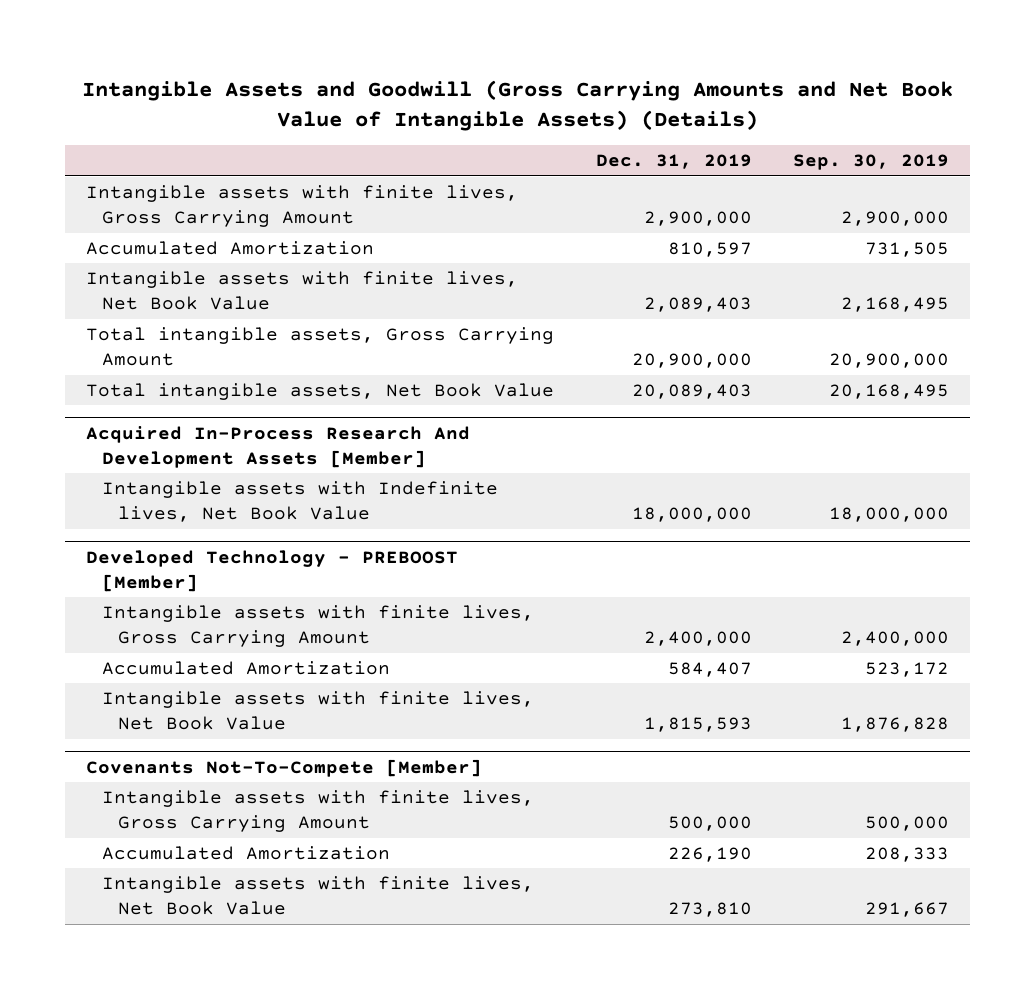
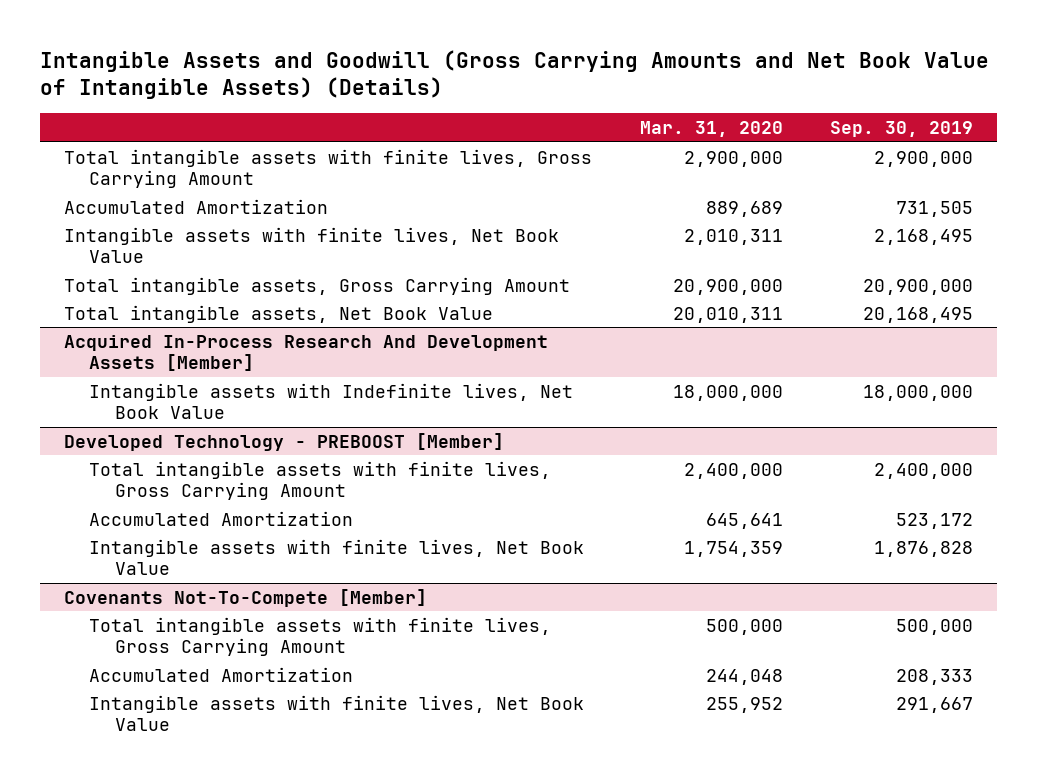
[595,154,752,170] Dec. 31, 2019 -> none
none -> [639,120,783,137] Mar. 31, 2020
[86,184,519,228] Intangible assets with finite lives, Gross Carrying Amount -> [63,148,592,189] Total intangible assets with finite lives, Gross Carrying Amount
[102,604,535,648] Intangible assets with finite lives, Gross Carrying Amount -> [89,460,552,501] Total intangible assets with finite lives, Gross Carrying Amount
[102,789,535,833] Intangible assets with finite lives, Gross Carrying Amount -> [89,616,552,657] Total intangible assets with finite lives, Gross Carrying Amount

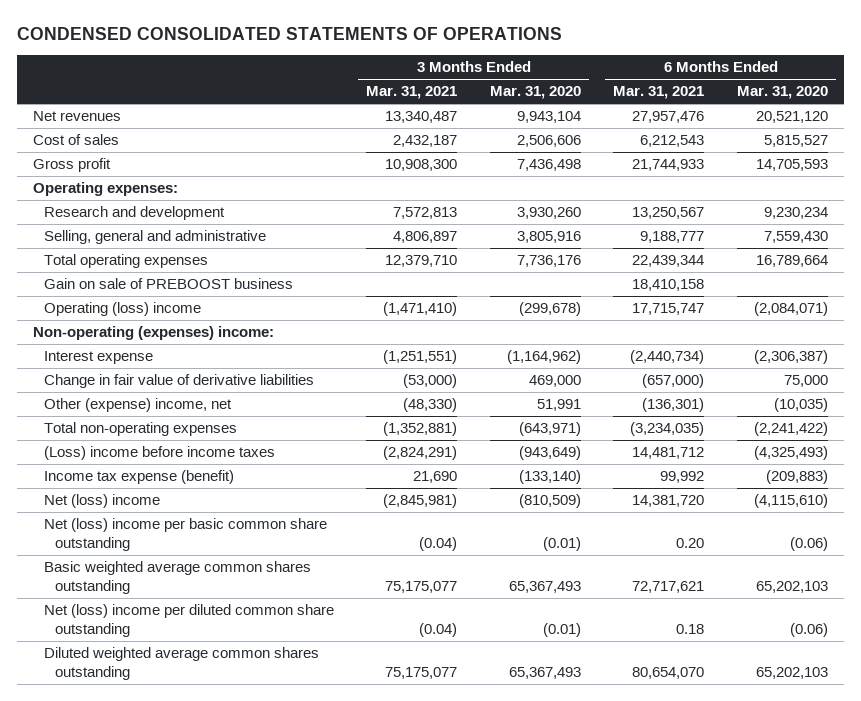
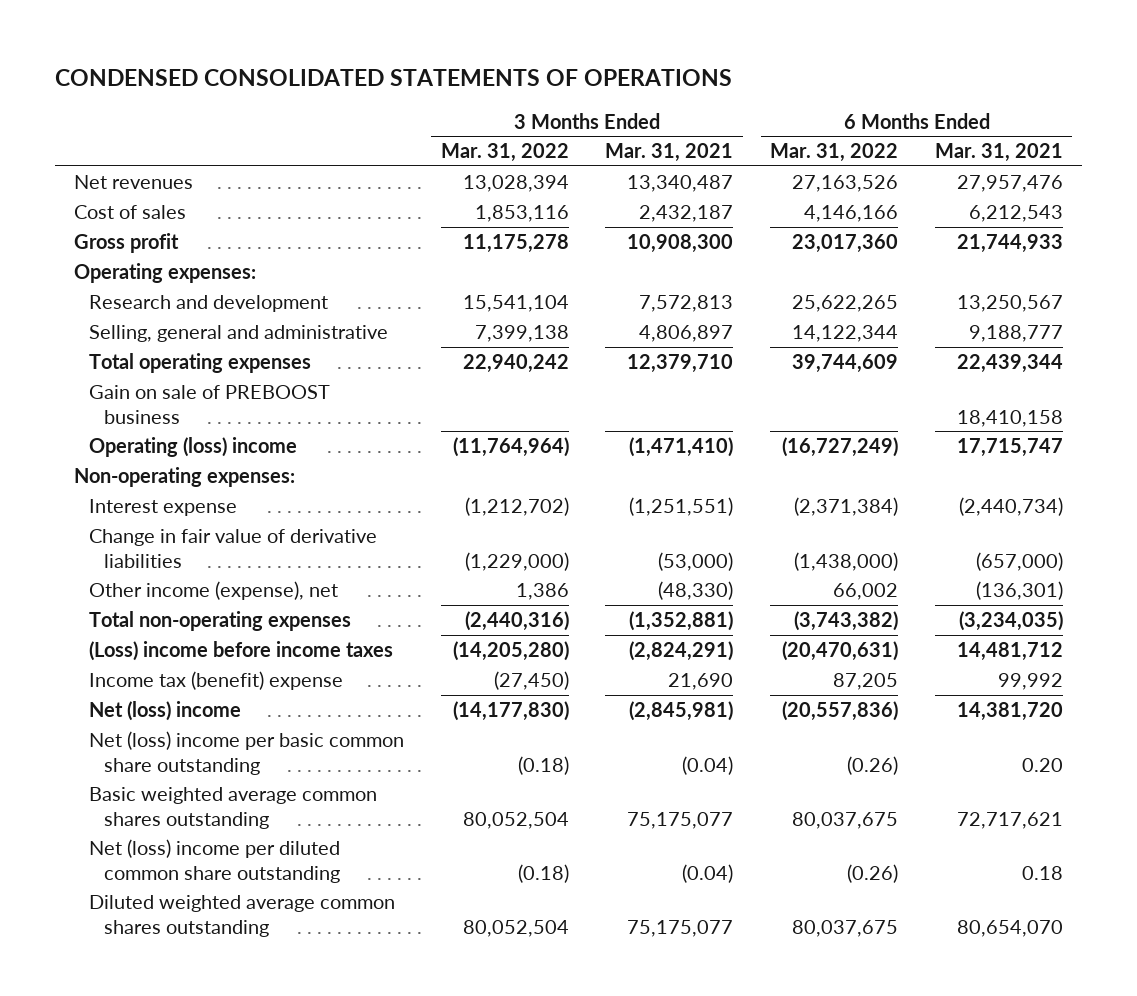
[489,86,581,100] Mar. 31, 2020 -> none
[736,86,828,100] Mar. 31, 2020 -> none
none -> [440,143,569,163] Mar. 31, 2022
none -> [770,143,899,163] Mar. 31, 2022
[32,326,274,341] Non-operating (expenses) income: -> [73,467,295,488] Non-operating expenses:
[43,398,232,413] Other (expense) income, net -> [88,581,338,601] Other income (expense), net
[43,470,234,485] Income tax expense (benefit) -> [88,671,343,691] Income tax (benefit) expense

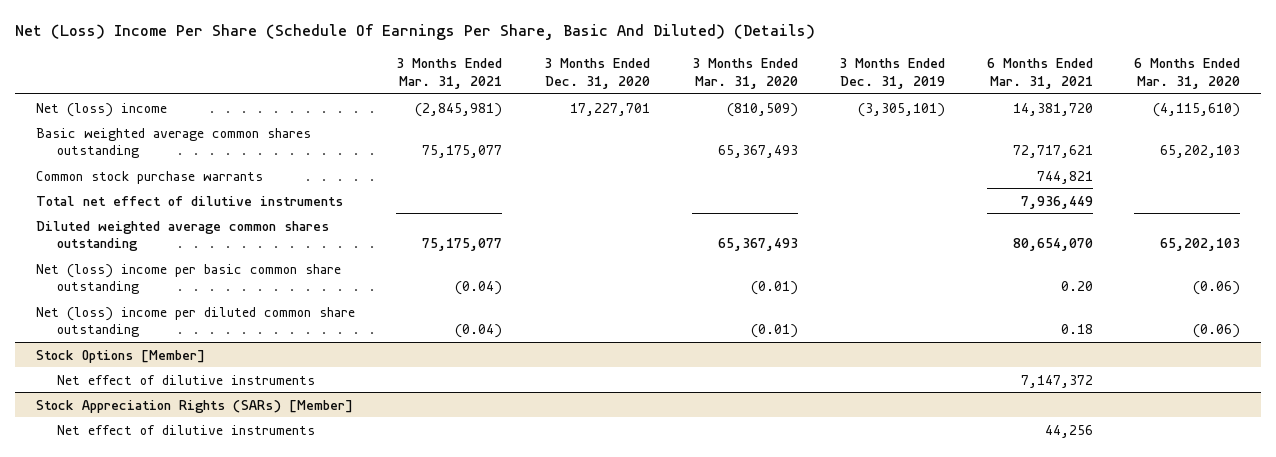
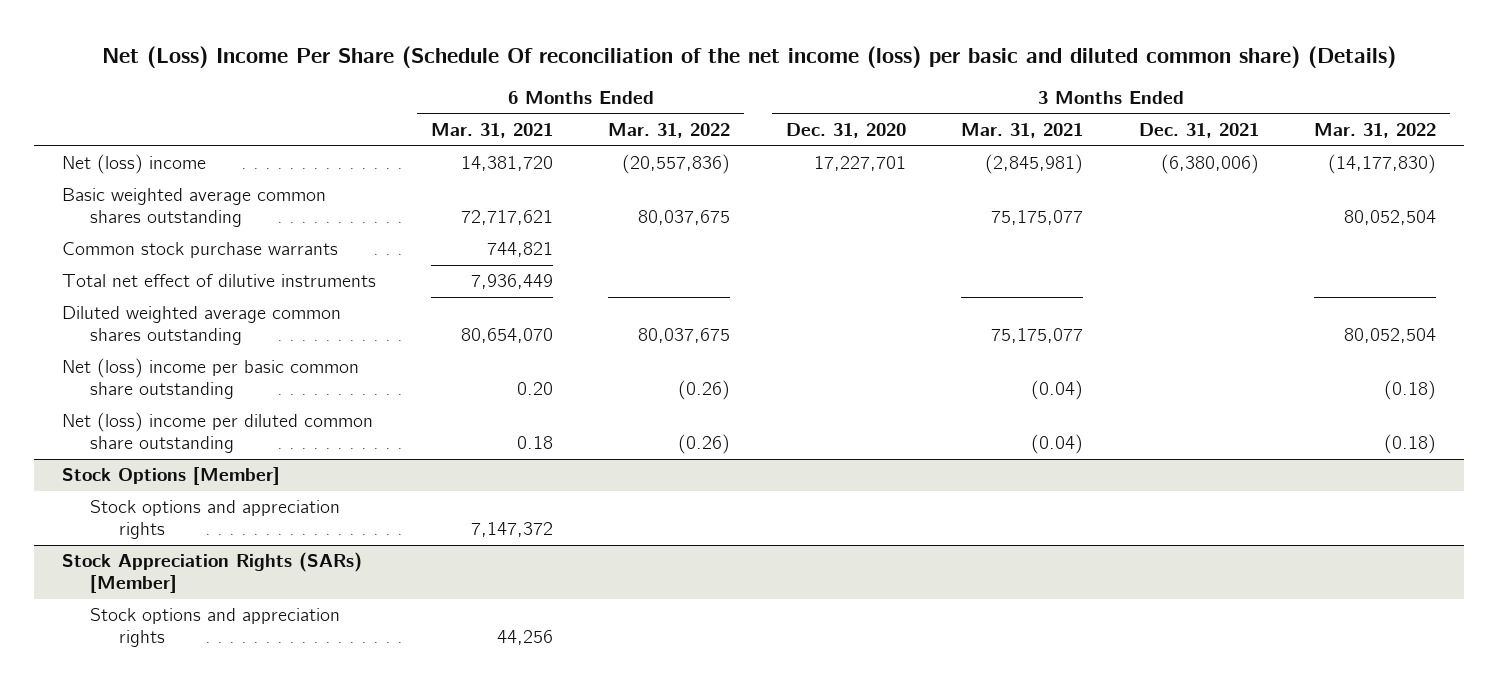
[14,24,815,41] Net (Loss) Income Per Share (Schedule Of Earnings Per Share, Basic And Diluted) (Details) -> [101,45,1396,68] Net (Loss) Income Per Share (Schedule Of reconciliation of the net income (loss) per basic and diluted common share) (Details)
[691,57,798,89] 3 Months Ended Mar. 31, 2020 -> none
[839,57,946,89] 3 Months Ended Dec. 31, 2019 -> none
[1134,57,1241,89] 6 Months Ended Mar. 31, 2020 -> none
none -> [608,122,731,138] Mar. 31, 2022
none -> [1138,122,1259,138] Dec. 31, 2021
none -> [1313,122,1436,138] Mar. 31, 2022
[57,374,316,385] Net effect of dilutive instruments -> [90,500,341,539] Stock options and appreciation rights
[57,424,316,435] Net effect of dilutive instruments -> [90,608,341,647] Stock options and appreciation rights

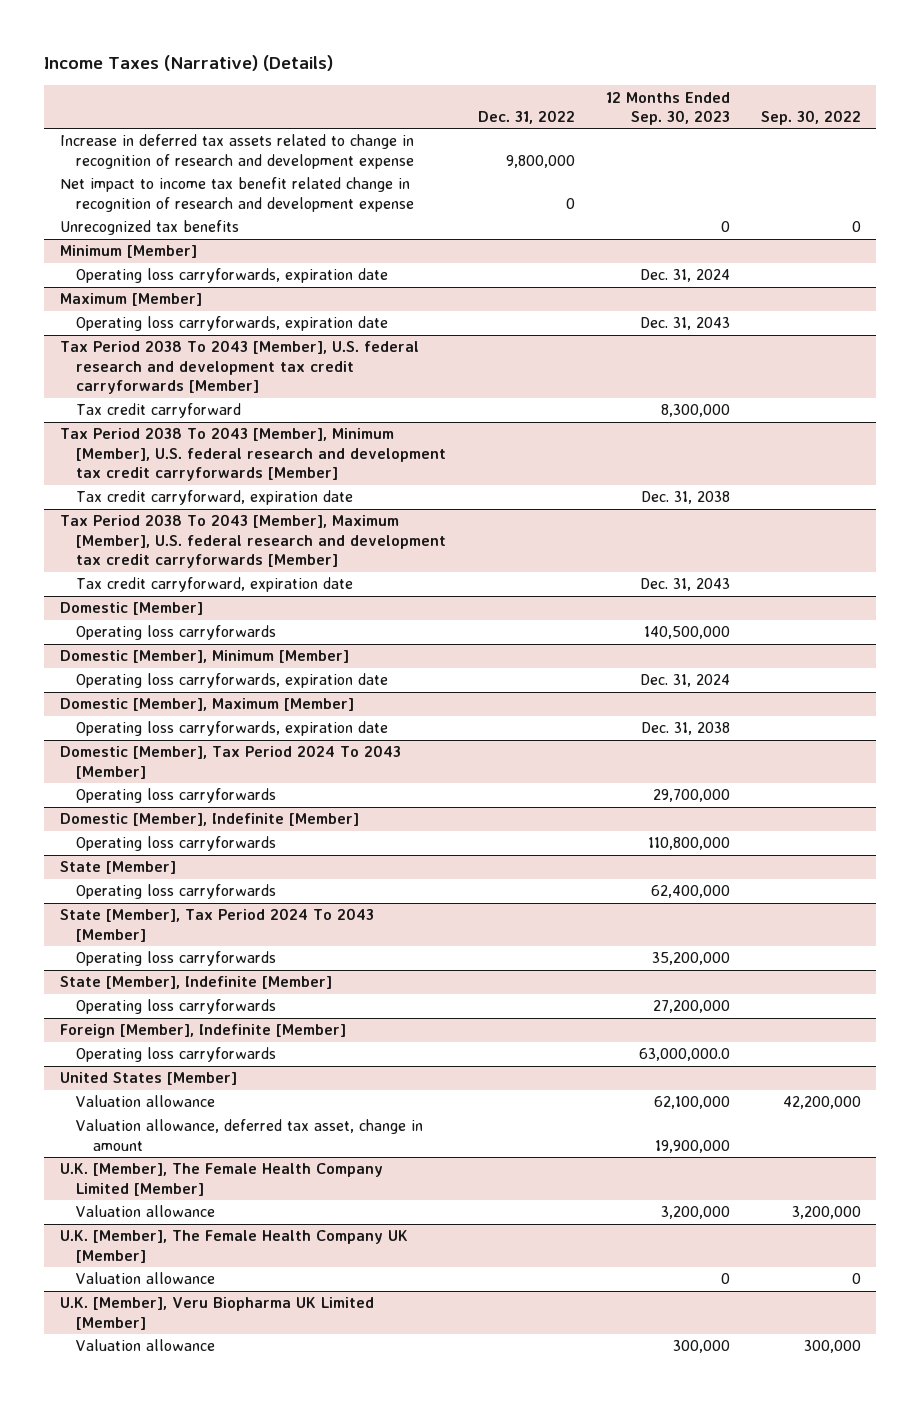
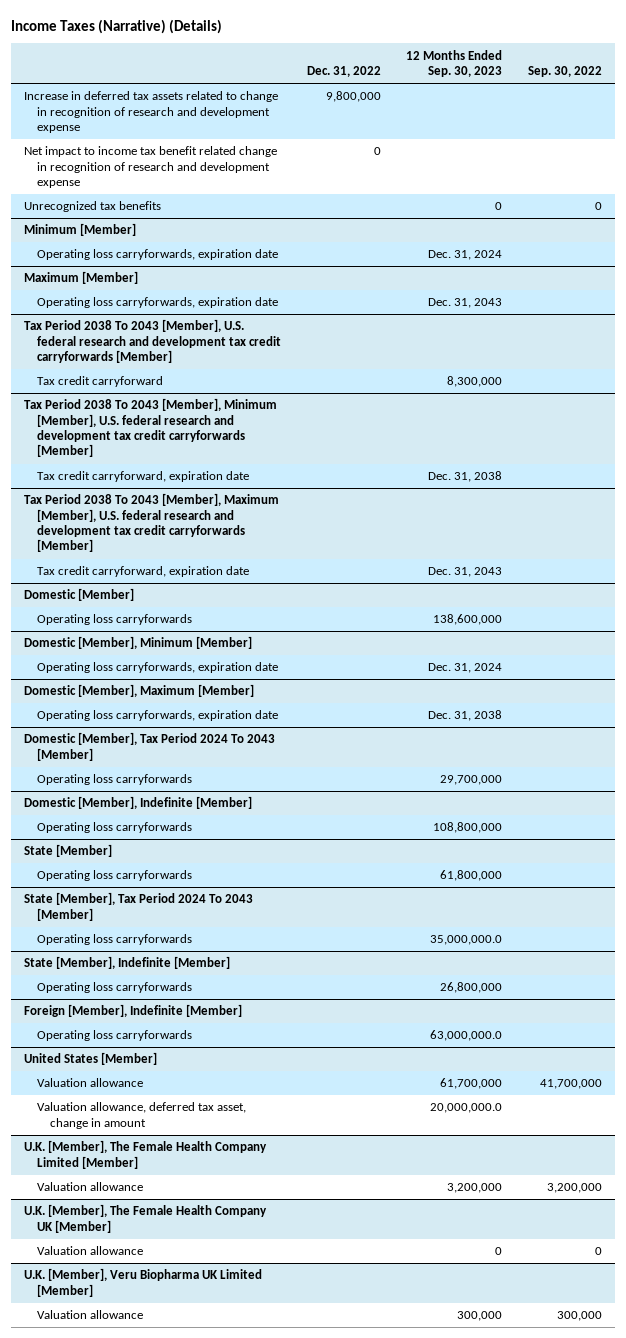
[643,626,730,640] 140,500,000 -> [433,614,503,626] 138,600,000
[647,837,730,851] 110,800,000 -> [433,822,503,834] 108,800,000
[650,885,730,899] 62,400,000 -> [440,870,503,882] 61,800,000
[651,952,730,966] 35,200,000 -> [430,935,503,946] 35,000,000.0
[652,1000,730,1014] 27,200,000 -> [440,982,503,994] 26,800,000
[653,1096,730,1110] 62,100,000 -> [440,1078,503,1090] 61,700,000
[782,1096,861,1110] 42,200,000 -> [539,1079,602,1090] 41,700,000
[654,1139,730,1153] 19,900,000 -> [430,1103,503,1114] 20,000,000.0

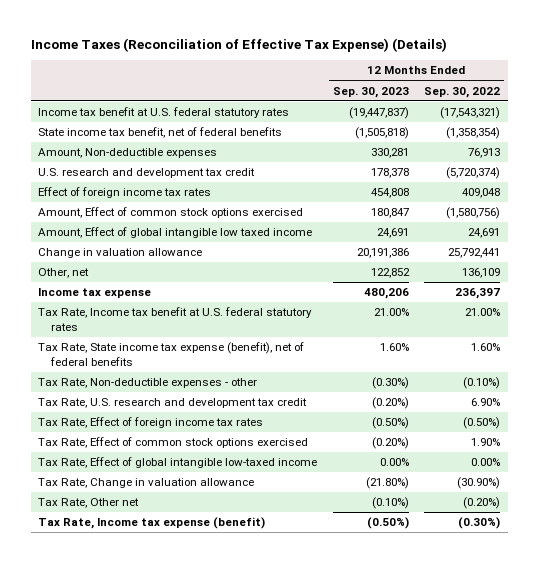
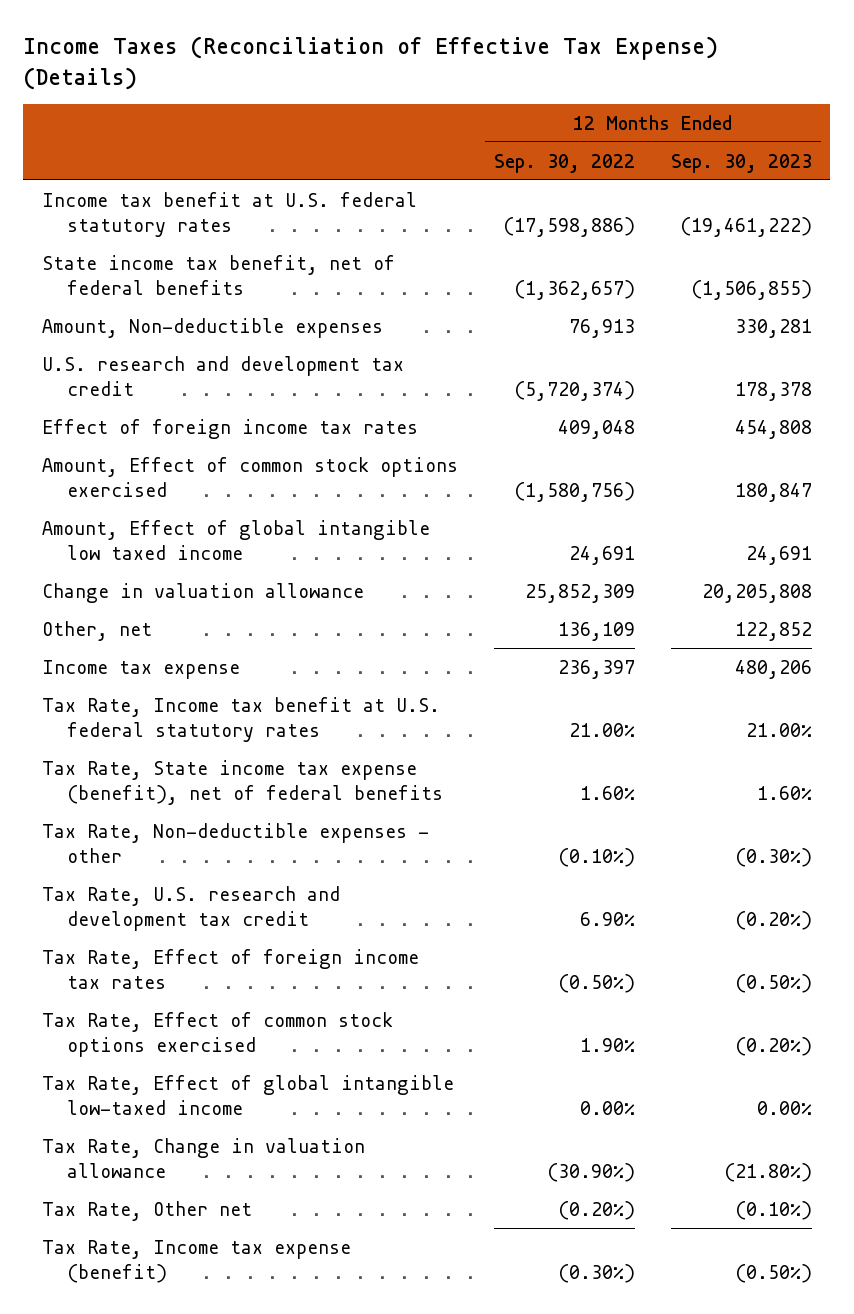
[348,107,409,120] (19,447,837) -> [680,216,813,237] (19,461,222)
[440,107,501,120] (17,543,321) -> [502,216,635,237] (17,598,886)
[354,127,409,140] (1,505,818) -> [691,279,813,300] (1,506,855)
[446,127,501,140] (1,358,354) -> [513,279,635,300] (1,362,657)
[356,248,409,259] 20,191,386 -> [702,583,813,603] 20,205,808
[448,248,501,259] 25,792,441 -> [524,583,635,603] 25,852,309

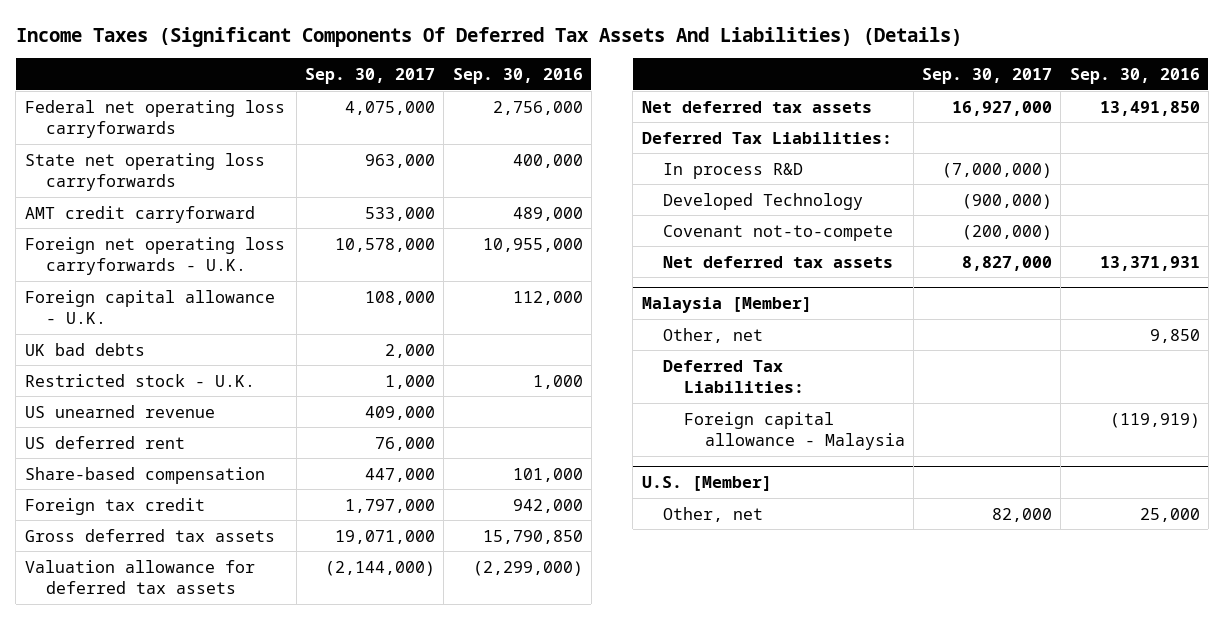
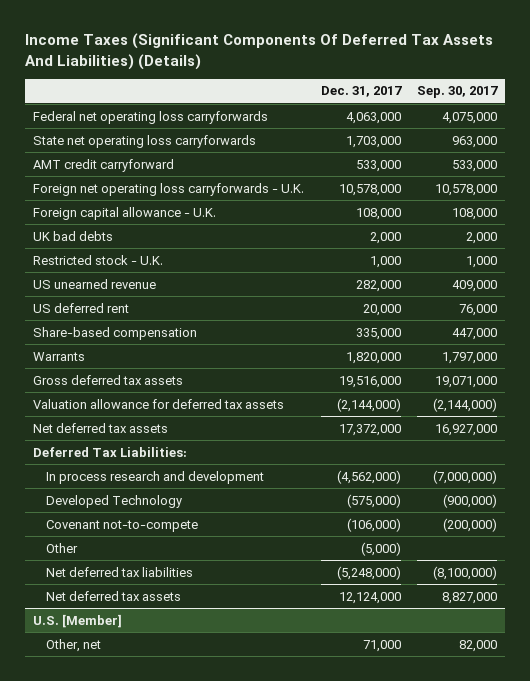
[452,67,583,84] Sep. 30, 2016 -> none
none -> [320,86,402,98] Dec. 31, 2017
[24,497,205,515] Foreign tax credit -> [33,351,86,361] Warrants
[662,162,803,179] In process R&D -> [46,470,265,484] In process research and development
none -> [46,542,79,553] Other
none -> [46,566,194,577] Net deferred tax liabilities
[641,297,812,314] Malaysia [Member] -> none
[662,327,763,343] Other, net -> none
[662,359,804,394] Deferred Tax Liabilities: -> none
[683,411,905,451] Foreign capital allowance - Malaysia -> none

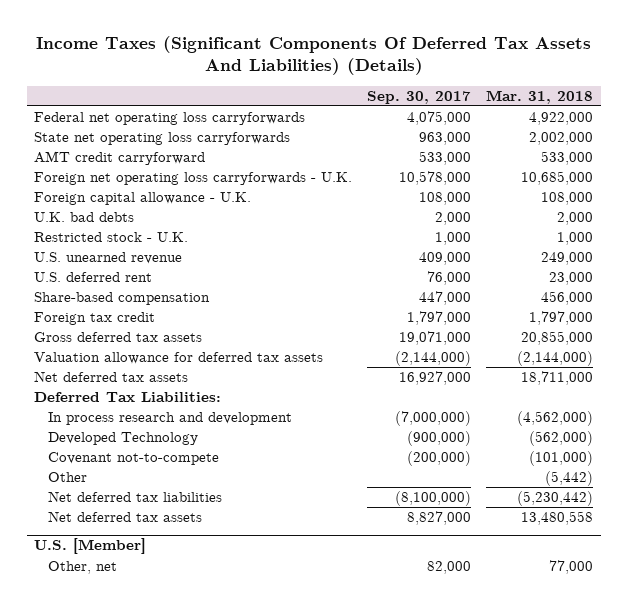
[320,86,402,98] Dec. 31, 2017 -> none
none -> [486,89,594,104] Mar. 31, 2018
[33,230,114,241] UK bad debts -> [34,212,135,223] U.K. bad debts
[33,278,157,289] US unearned revenue -> [34,252,183,265] U.S. unearned revenue
[33,302,130,313] US deferred rent -> [34,272,153,283] U.S. deferred rent
[33,351,86,361] Warrants -> [34,312,156,326] Foreign tax credit

